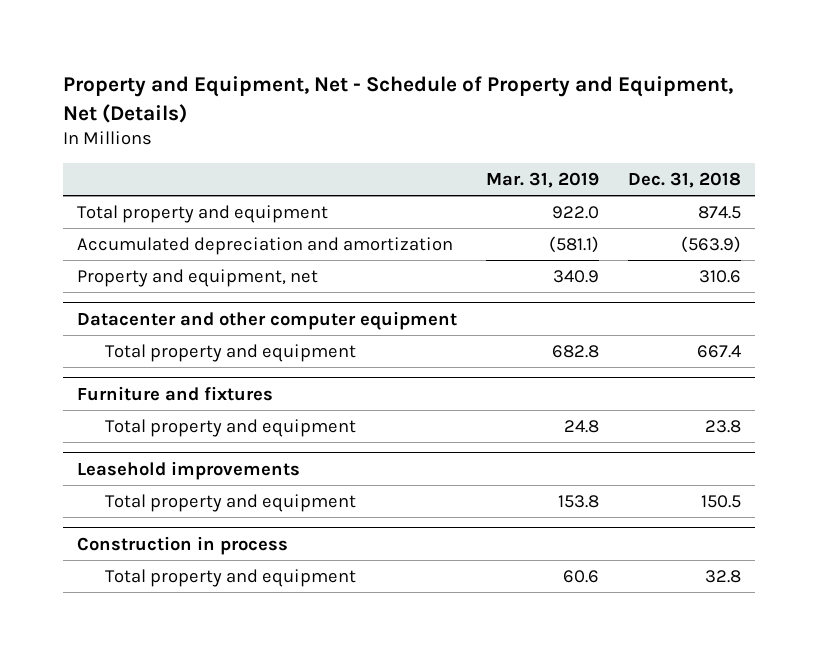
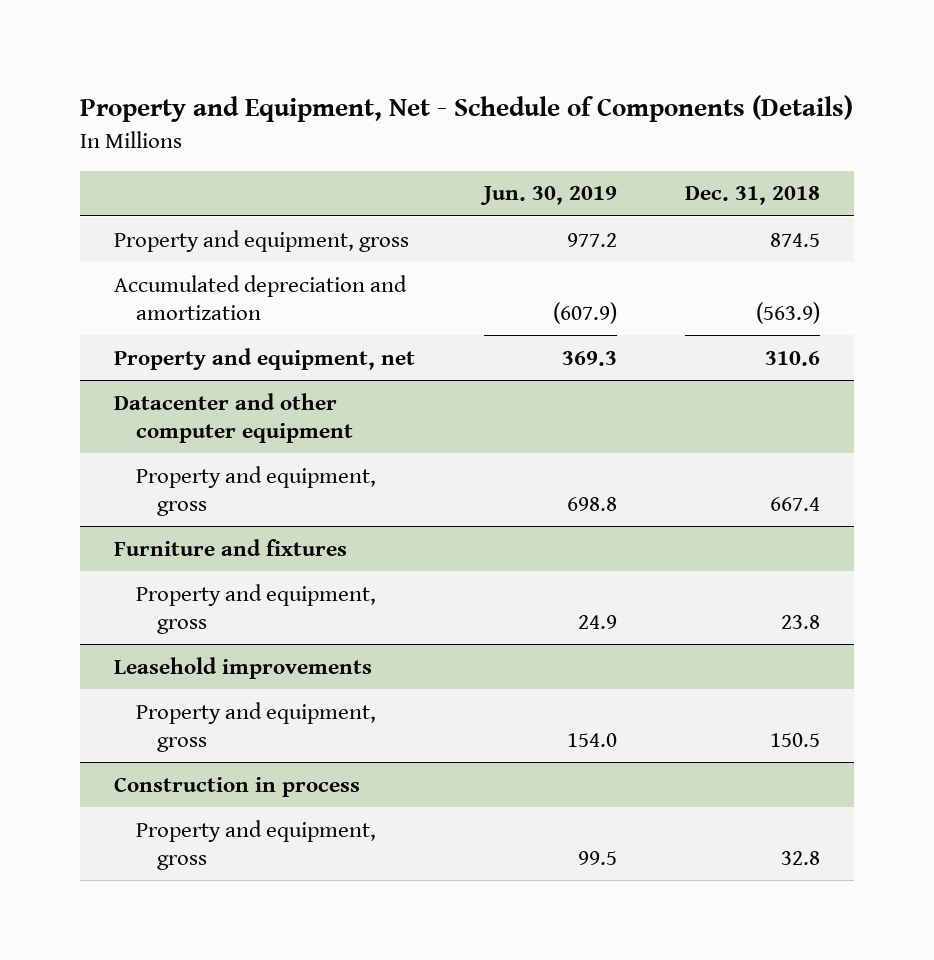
[62,76,733,123] Property and Equipment, Net - Schedule of Property and Equipment, Net (Details) -> [80,95,854,123] Property and Equipment, Net - Schedule of Components (Details)
[486,171,600,188] Mar. 31, 2019 -> none
none -> [479,186,617,206] Jun. 30, 2019
[77,204,329,223] Total property and equipment -> [114,229,410,252] Property and equipment, gross
[105,343,357,362] Total property and equipment -> [135,465,376,516] Property and equipment, gross
[105,418,357,437] Total property and equipment -> [135,583,376,634] Property and equipment, gross
[105,493,357,512] Total property and equipment -> [135,701,376,752] Property and equipment, gross
[105,568,357,587] Total property and equipment -> [135,819,376,870] Property and equipment, gross

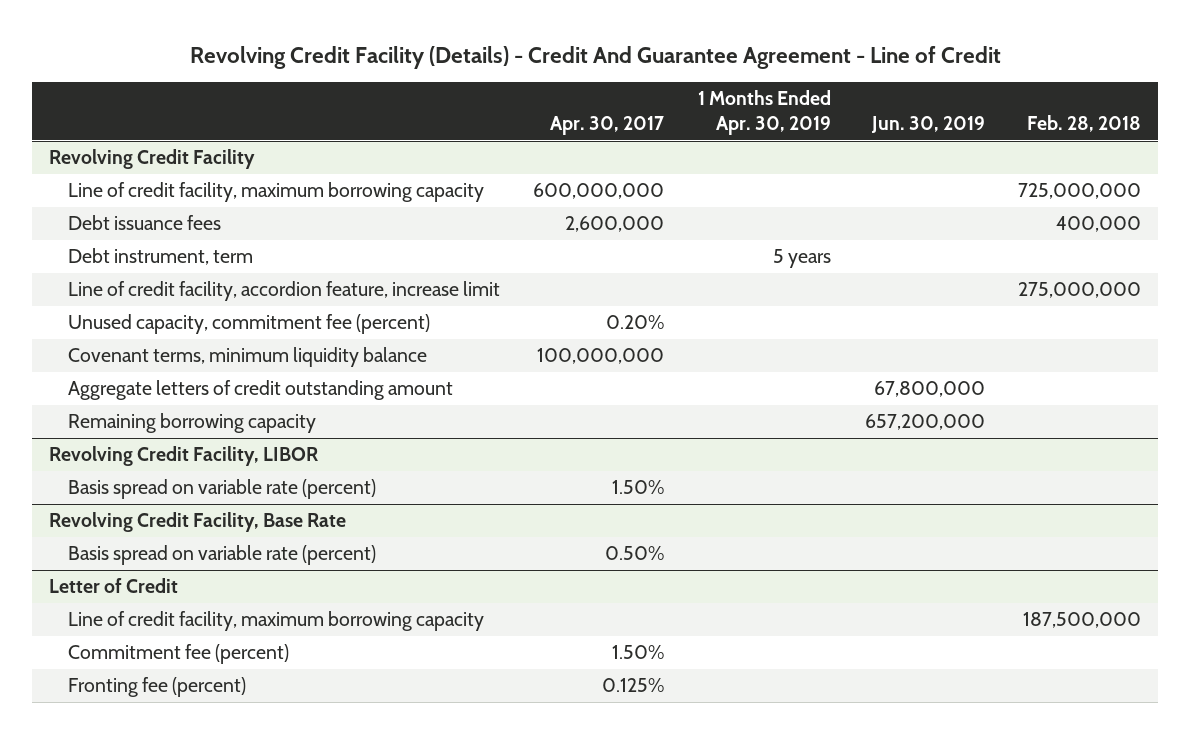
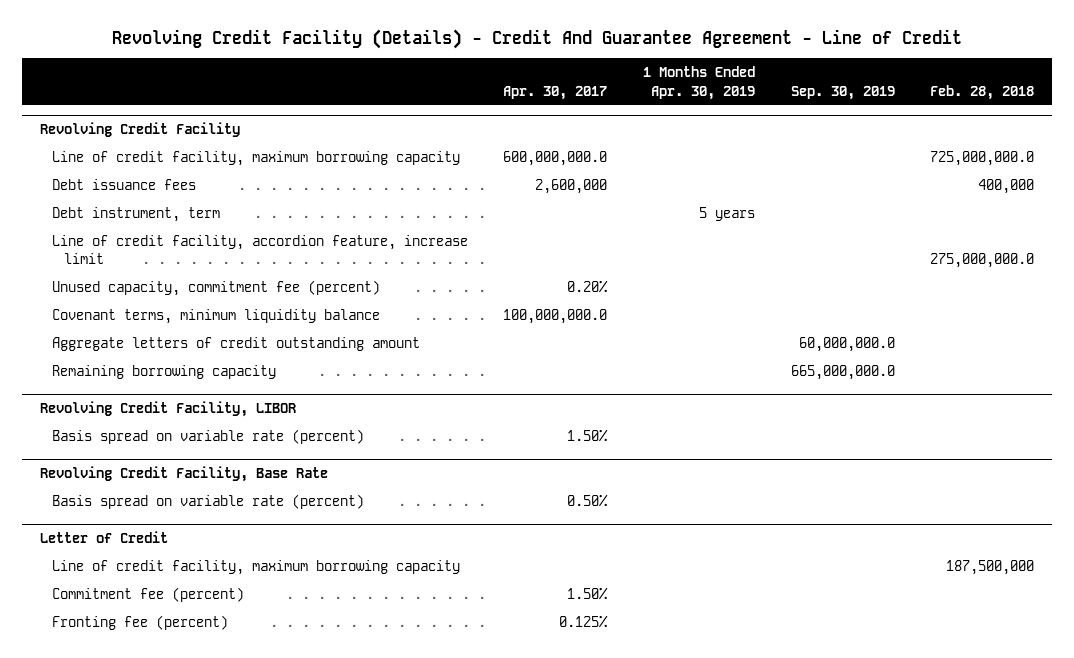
[870,116,985,134] Jun. 30, 2019 -> none
none -> [790,85,895,100] Sep. 30, 2019
[533,183,665,200] 600,000,000 -> [503,150,608,166] 600,000,000.0
[1018,183,1142,200] 725,000,000 -> [930,150,1035,166] 725,000,000.0
[1018,282,1142,299] 275,000,000 -> [930,253,1035,269] 275,000,000.0
[537,348,665,365] 100,000,000 -> [503,308,608,324] 100,000,000.0

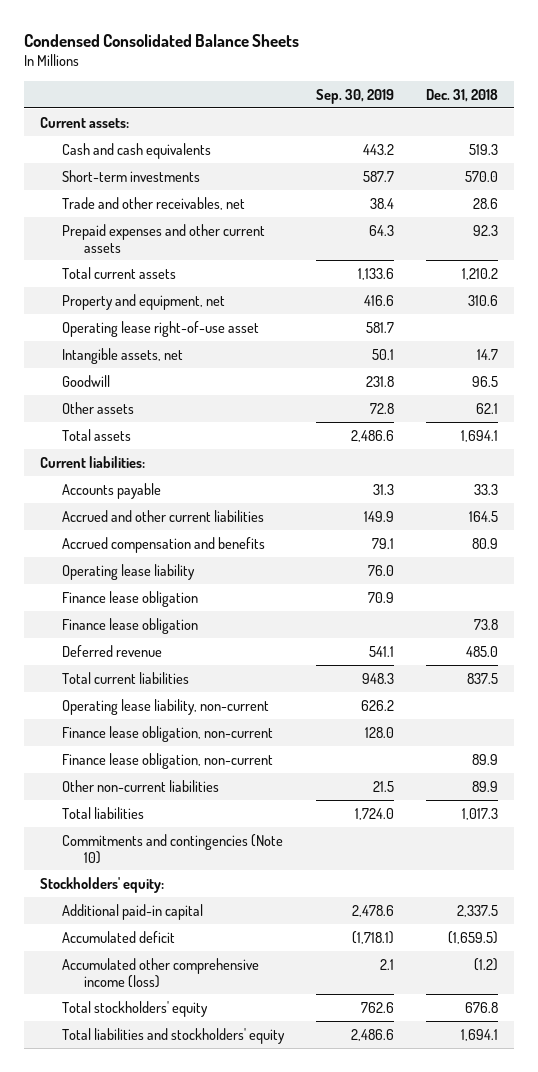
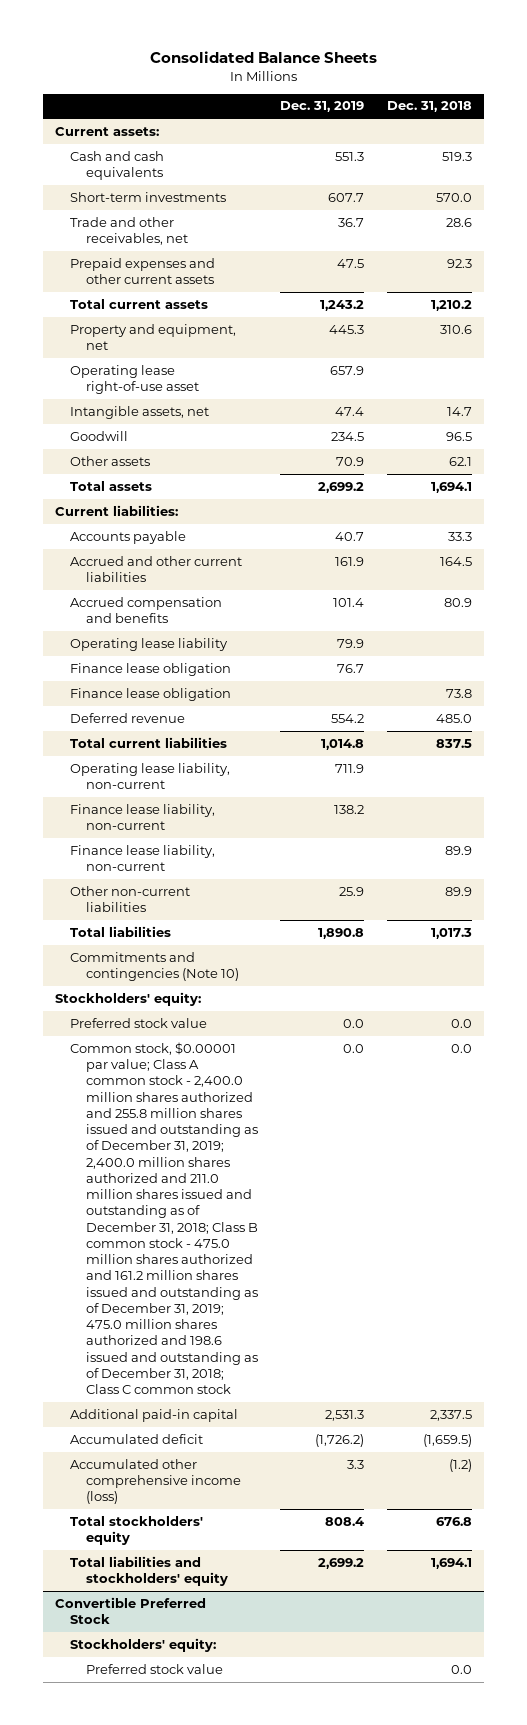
[23,33,299,47] Condensed Consolidated Balance Sheets -> [149,51,377,64] Consolidated Balance Sheets
[316,88,395,104] Sep. 30, 2019 -> none
none -> [280,101,365,113] Dec. 31, 2019
[62,725,274,742] Finance lease obligation, non-current -> [70,803,216,831] Finance lease liability, non-current
[62,752,274,769] Finance lease obligation, non-current -> [70,844,216,872] Finance lease liability, non-current
none -> [70,1017,208,1028] Preferred stock value
none -> [70,1041,258,1395] Common stock, $0.00001 par value; Class A common stock - 2,400.0 million shares authorized and 255.8 million shares issued and outstanding as of December 31, 2019; 2,400.0 million shares authorized and 211.0 million shares issued and outstanding as of December 31, 2018; Class B common stock - 475.0 million shares authorized and 161.2 million shares issued and outstanding as of December 31, 2019; 475.0 million shares authorized and 198.6 issued and outstanding as of December 31, 2018; Class C common stock
none -> [54,1596,206,1625] Convertible Preferred Stock
none -> [70,1637,217,1652] Stockholders' equity:
none -> [85,1663,223,1674] Preferred stock value

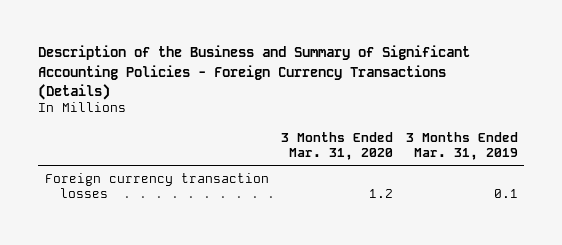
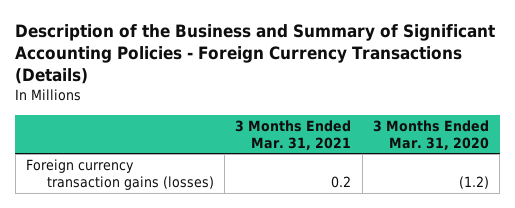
[405,131,518,161] 3 Months Ended Mar. 31, 2019 -> none
none -> [235,119,352,150] 3 Months Ended Mar. 31, 2021
[44,172,269,199] Foreign currency transaction losses -> [25,158,214,191] Foreign currency transaction gains (losses)
[369,189,394,199] 1.2 -> [458,176,489,190] (1.2)

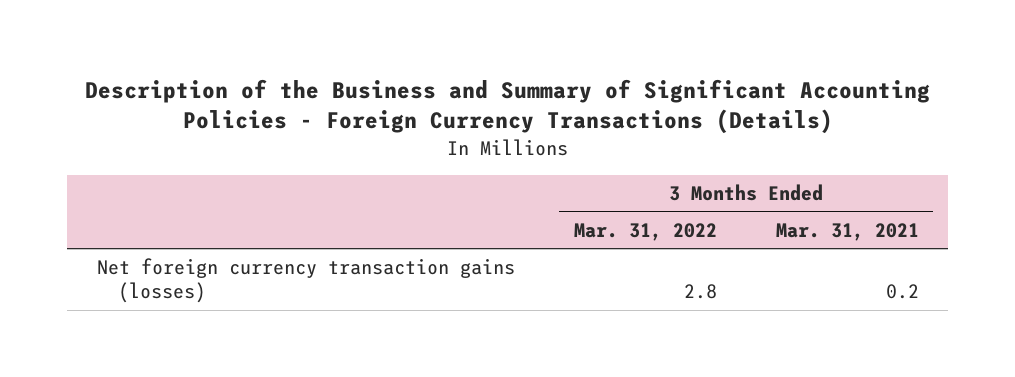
[372,119,489,150] 3 Months Ended Mar. 31, 2020 -> none
none -> [573,222,717,241] Mar. 31, 2022
[25,158,214,191] Foreign currency transaction gains (losses) -> [96,258,515,304] Net foreign currency transaction gains (losses)

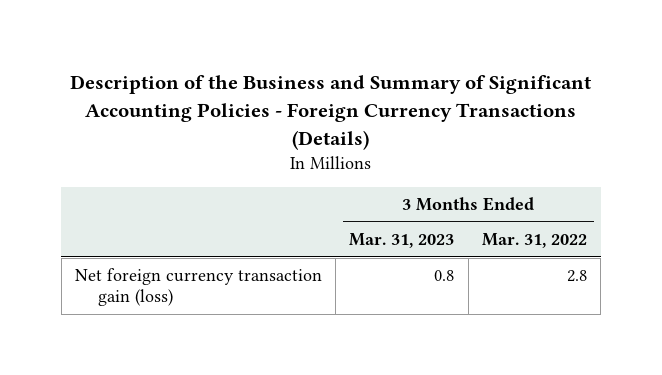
[775,222,919,241] Mar. 31, 2021 -> none
none -> [349,233,455,249] Mar. 31, 2023
[96,258,515,304] Net foreign currency transaction gains (losses) -> [74,268,322,307] Net foreign currency transaction gain (loss)

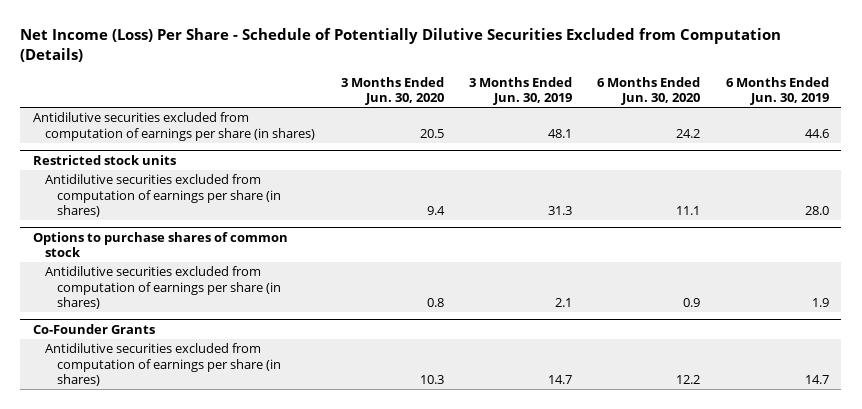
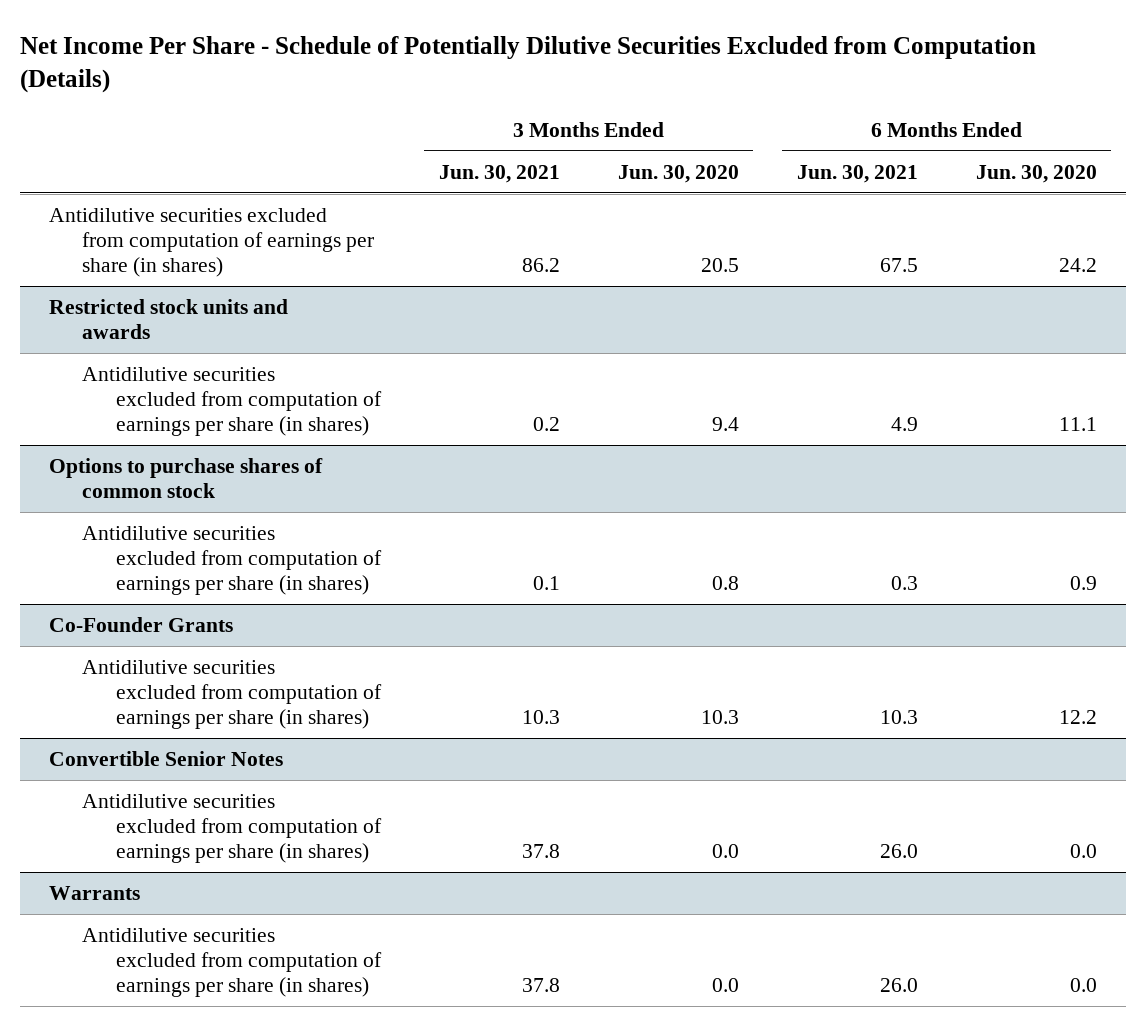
[20,28,782,62] Net Income (Loss) Per Share - Schedule of Potentially Dilutive Securities Excluded from Computation (Details) -> [20,35,1037,94] Net Income Per Share - Schedule of Potentially Dilutive Securities Excluded from Computation (Details)
[468,76,572,106] 3 Months Ended Jun. 30, 2019 -> none
[725,76,829,106] 6 Months Ended Jun. 30, 2019 -> none
none -> [438,164,560,183] Jun. 30, 2021
none -> [796,164,918,183] Jun. 30, 2021
[33,154,177,165] Restricted stock units -> [49,298,289,340] Restricted stock units and awards
none -> [49,750,284,766] Convertible Senior Notes
none -> [82,793,382,864] Antidilutive securities excluded from computation of earnings per share (in shares)
none -> [49,885,141,900] Warrants
none -> [82,927,382,998] Antidilutive securities excluded from computation of earnings per share (in shares)

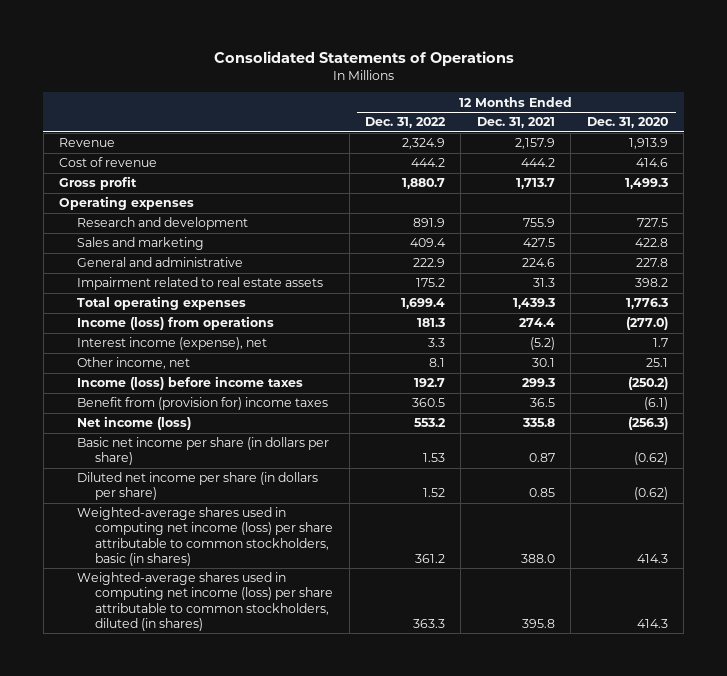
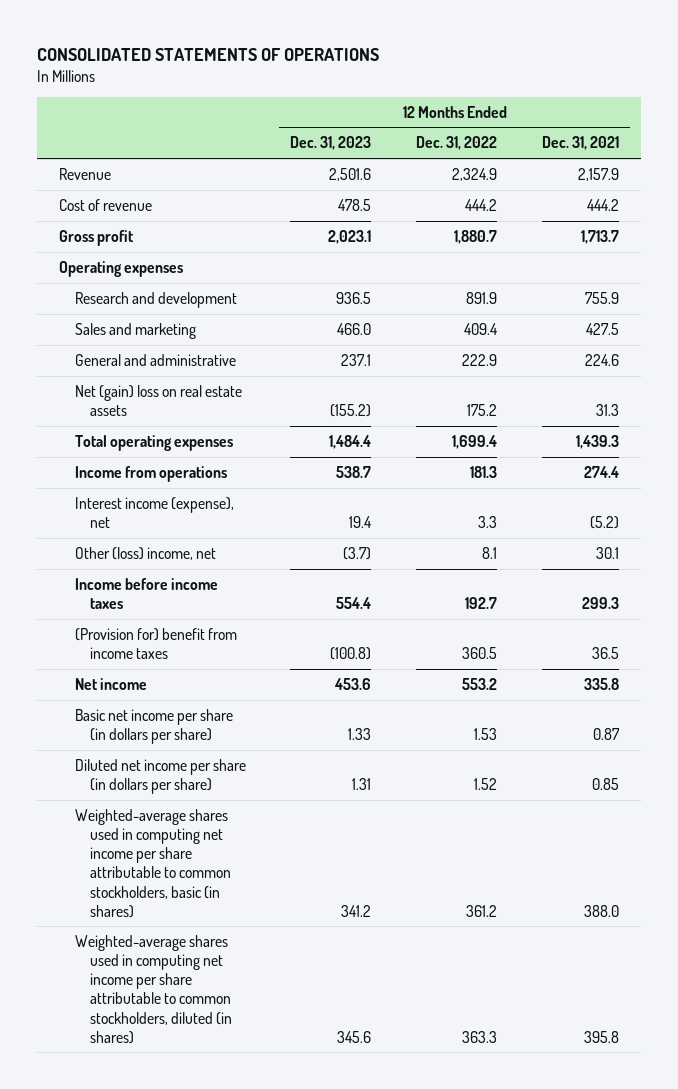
[213,50,514,66] Consolidated Statements of Operations -> [36,47,379,61] CONSOLIDATED STATEMENTS OF OPERATIONS
[586,117,668,129] Dec. 31, 2020 -> none
none -> [290,136,372,151] Dec. 31, 2023
[77,277,324,291] Impairment related to real estate assets -> [74,384,242,417] Net (gain) loss on real estate assets
[77,316,275,331] Income (loss) from operations -> [74,465,227,482] Income from operations
[77,357,191,370] Other income, net -> [74,546,216,560] Other (loss) income, net
[77,376,304,391] Income (loss) before income taxes -> [74,577,218,610] Income before income taxes
[77,397,329,411] Benefit from (provision for) income taxes -> [74,627,237,660] (Provision for) benefit from income taxes
[77,416,192,431] Net income (loss) -> [74,677,147,690] Net income
[77,507,334,566] Weighted-average shares used in computing net income (loss) per share attributable to common stockholders, basic (in shares) -> [74,808,232,918] Weighted-average shares used in computing net income per share attributable to common stockholders, basic (in shares)
[77,572,334,631] Weighted-average shares used in computing net income (loss) per share attributable to common stockholders, diluted (in shares) -> [74,934,233,1044] Weighted-average shares used in computing net income per share attributable to common stockholders, diluted (in shares)

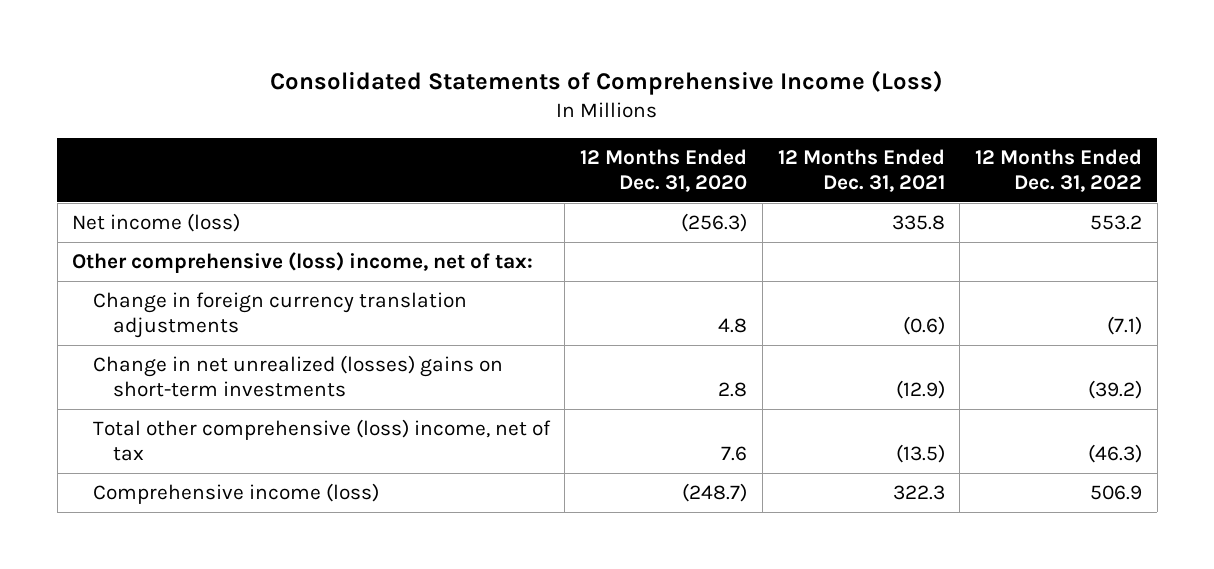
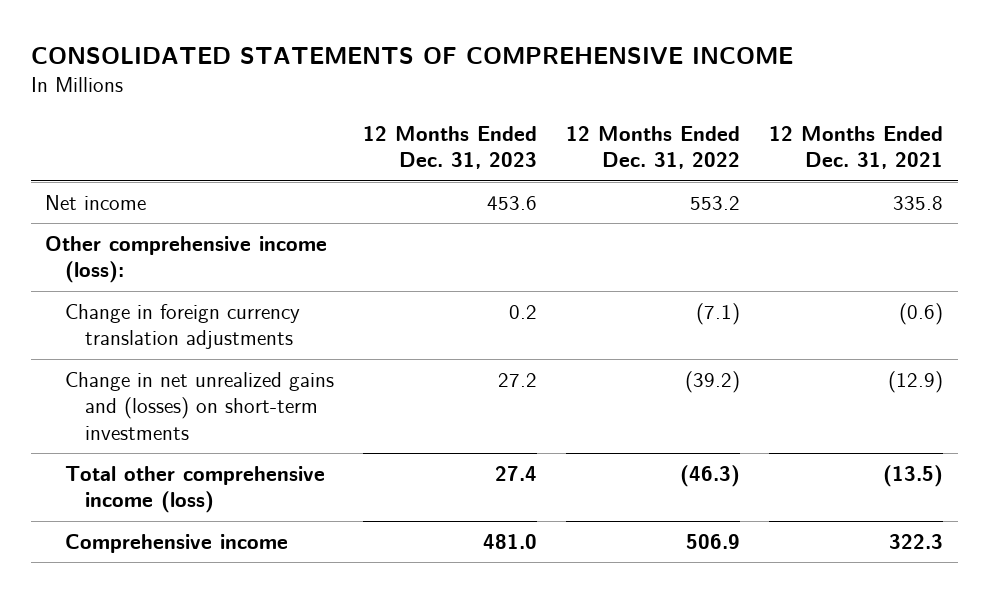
[270,70,944,96] Consolidated Statements of Comprehensive Income (Loss) -> [30,46,793,64] CONSOLIDATED STATEMENTS OF COMPREHENSIVE INCOME
[580,149,748,193] 12 Months Ended Dec. 31, 2020 -> none
none -> [363,125,538,170] 12 Months Ended Dec. 31, 2023
[72,212,241,232] Net income (loss) -> [45,194,147,210] Net income
[72,251,534,273] Other comprehensive (loss) income, net of tax: -> [45,235,328,284] Other comprehensive income (loss):
[92,354,503,397] Change in net unrealized (losses) gains on short-term investments -> [64,371,334,440] Change in net unrealized gains and (losses) on short-term investments
[92,418,551,461] Total other comprehensive (loss) income, net of tax -> [64,465,325,514] Total other comprehensive income (loss)
[92,482,379,504] Comprehensive income (loss) -> [64,533,288,553] Comprehensive income

